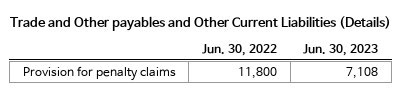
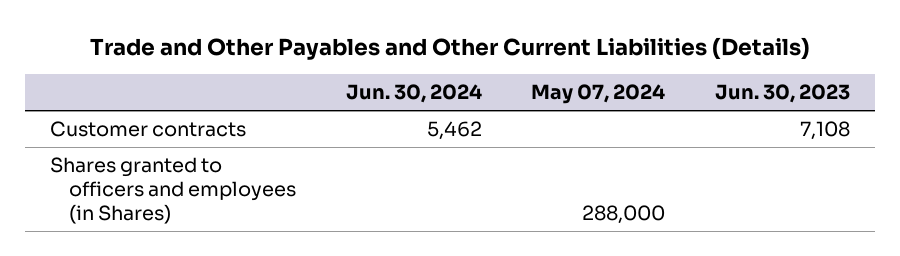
[10,16,392,32] Trade and Other payables and Other Current Liabilities (Details) -> [89,37,810,61] Trade and Other Payables and Other Current Liabilities (Details)
[201,44,277,57] Jun. 30, 2022 -> none
none -> [345,84,482,104] Jun. 30, 2024
none -> [531,84,666,105] May 07, 2024
[22,65,176,81] Provision for penalty claims -> [49,121,246,138] Customer contracts
none -> [49,157,296,224] Shares granted to officers and employees (in Shares)

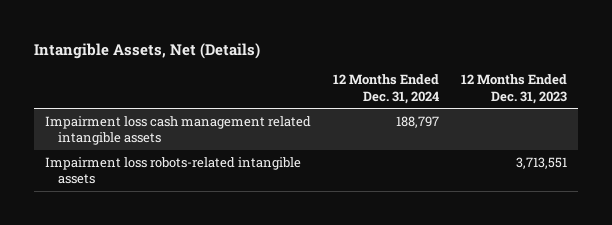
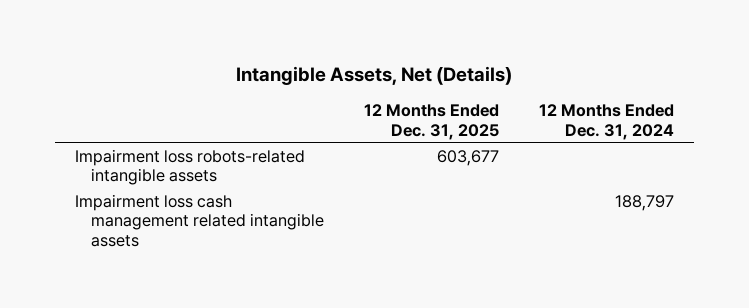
[460,74,567,104] 12 Months Ended Dec. 31, 2023 -> none
none -> [363,103,499,140] 12 Months Ended Dec. 31, 2025
[45,115,312,146] Impairment loss cash management related intangible assets -> [74,193,325,247] Impairment loss cash management related intangible assets

